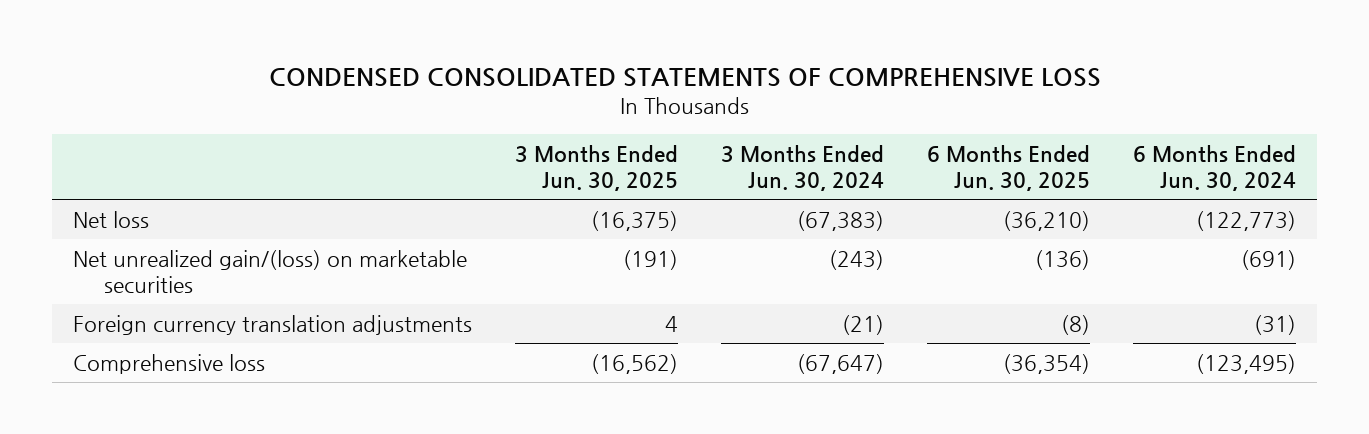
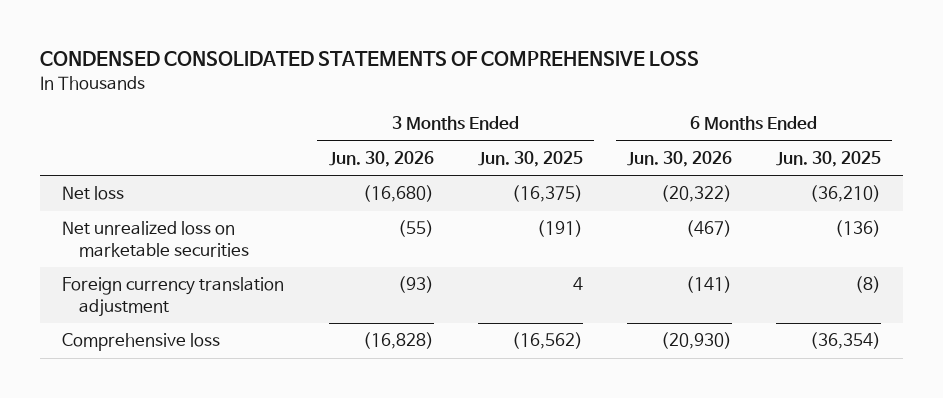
[721,145,885,192] 3 Months Ended Jun. 30, 2024 -> none
[1132,145,1296,192] 6 Months Ended Jun. 30, 2024 -> none
none -> [328,150,434,167] Jun. 30, 2026
none -> [626,150,732,167] Jun. 30, 2026
[73,250,468,293] Net unrealized gain/(loss) on marketable securities -> [62,221,250,257] Net unrealized loss on marketable securities
[73,315,473,336] Foreign currency translation adjustments -> [62,277,285,317] Foreign currency translation adjustment

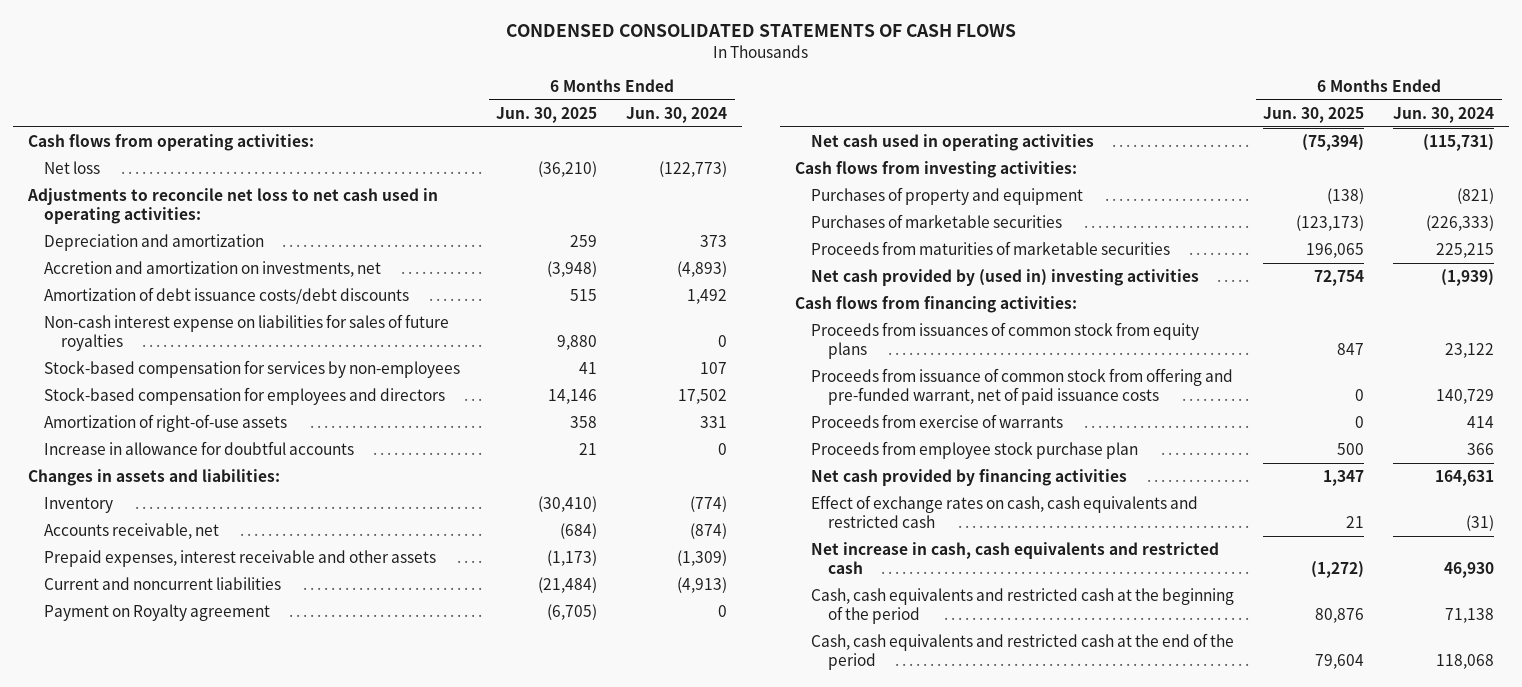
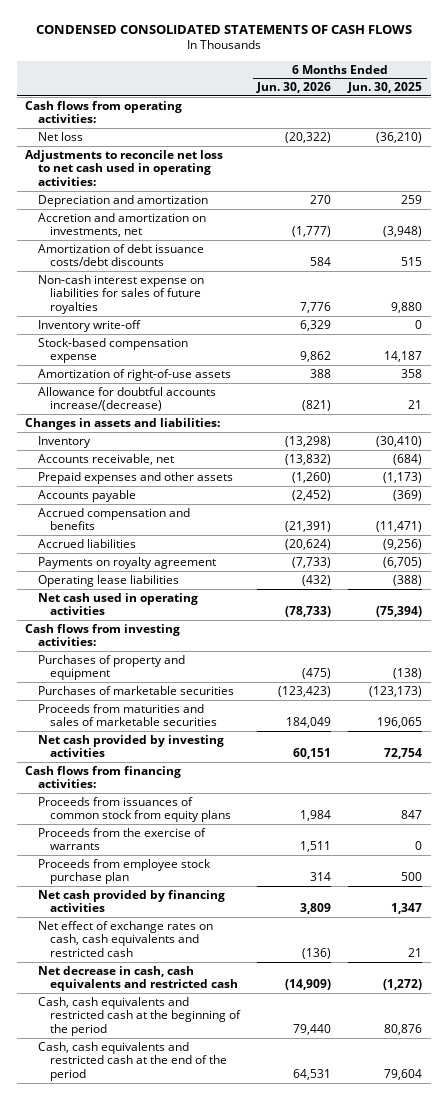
[626,106,728,123] Jun. 30, 2024 -> none
none -> [256,82,332,94] Jun. 30, 2026
[44,359,461,378] Stock-based compensation for services by non-employees -> none
none -> [37,319,141,332] Inventory write-off
[44,386,446,405] Stock-based compensation for employees and directors -> [37,337,188,364] Stock-based compensation expense
[548,388,598,404] 14,146 -> [384,351,423,363] 14,187
[44,440,355,455] Increase in allowance for doubtful accounts -> [37,386,216,412] Allowance for doubtful accounts increase/(decrease)
[44,576,282,590] Current and noncurrent liabilities -> none
[44,549,437,567] Prepaid expenses, interest receivable and other assets -> [37,471,233,484] Prepaid expenses and other assets
none -> [37,489,136,502] Accounts payable
none -> [37,507,190,531] Accrued compensation and benefits
none -> [37,538,136,548] Accrued liabilities
[44,603,271,621] Payment on Royalty agreement -> [37,556,216,569] Payments on royalty agreement
none -> [37,574,179,587] Operating lease liabilities
[811,240,1171,255] Proceeds from maturities of marketable securities -> [37,703,217,727] Proceeds from maturities and sales of marketable securities
[811,268,1200,286] Net cash provided by (used in) investing activities -> [37,734,224,758] Net cash provided by investing activities
[811,367,1234,406] Proceeds from issuance of common stock from offering and pre-funded warrant, net of paid issuance costs -> none
[811,413,1064,428] Proceeds from exercise of warrants -> [37,827,206,851] Proceeds from the exercise of warrants
[811,494,1199,529] Effect of exchange rates on cash, cash equivalents and restricted cash -> [37,920,213,957] Net effect of exchange rates on cash, cash equivalents and restricted cash
[811,541,1220,575] Net increase in cash, cash equivalents and restricted cash -> [37,965,238,992] Net decrease in cash, cash equivalents and restricted cash

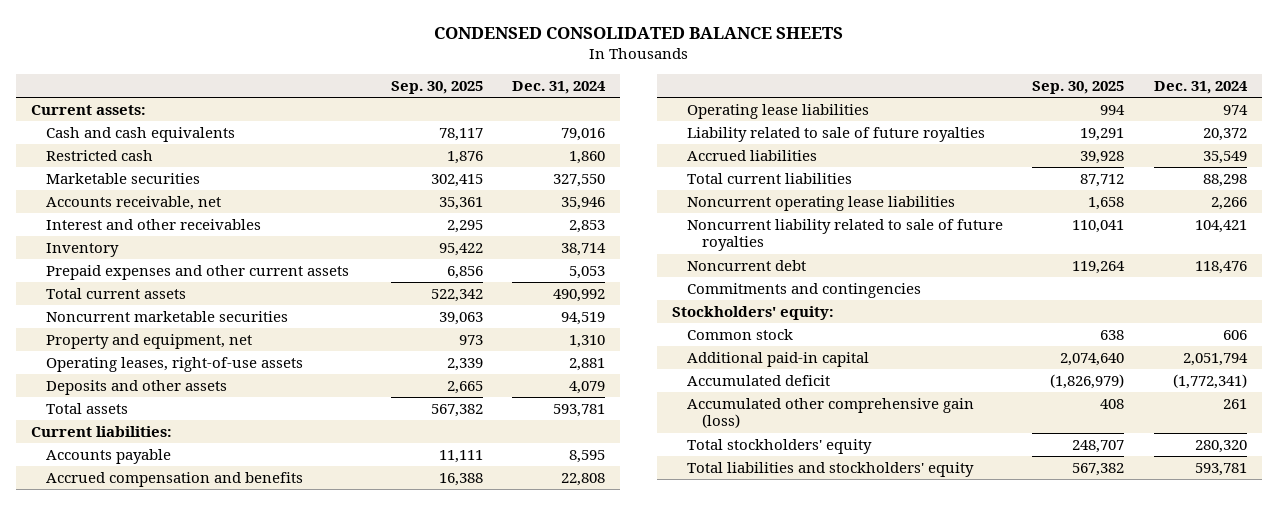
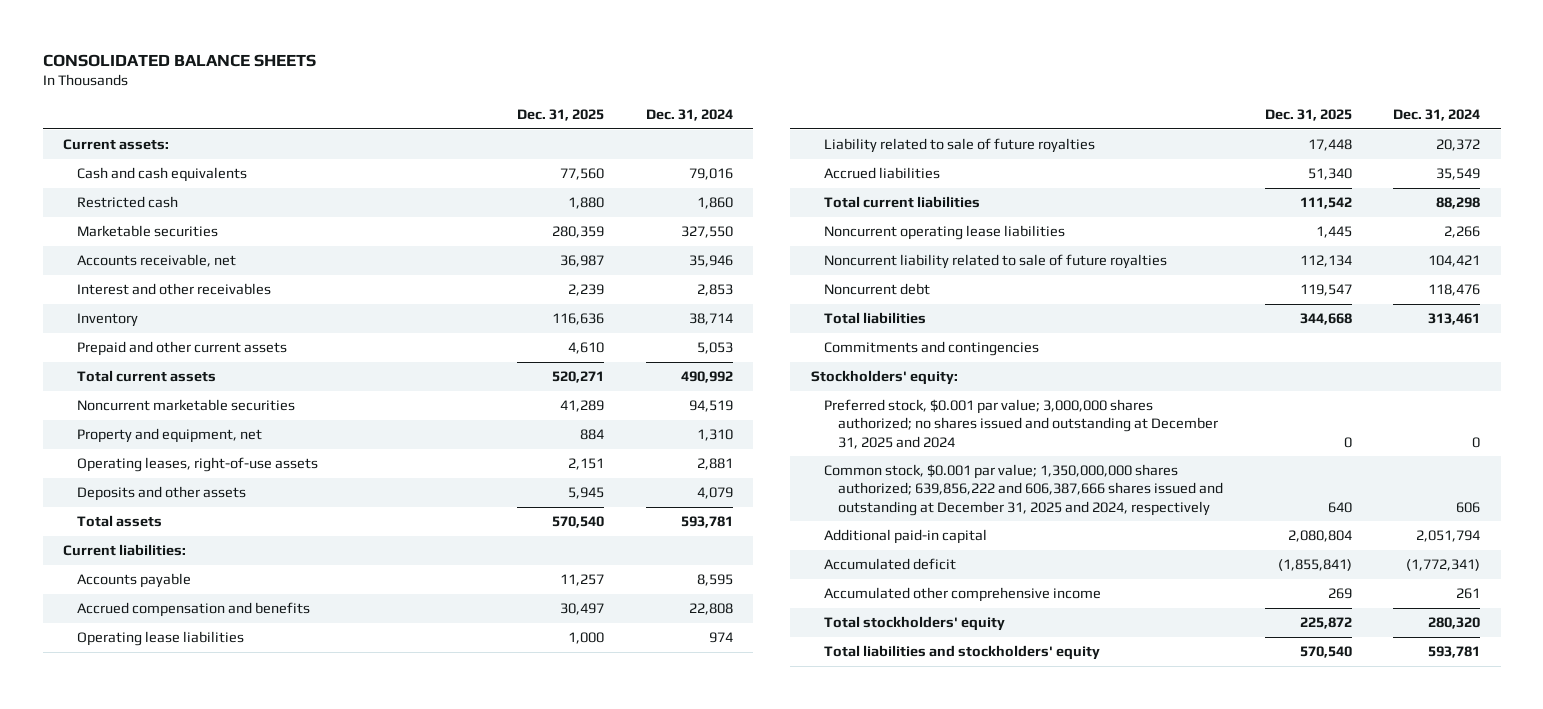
[433,27,843,40] CONDENSED CONSOLIDATED BALANCE SHEETS -> [42,53,316,67] CONSOLIDATED BALANCE SHEETS
[390,81,483,95] Sep. 30, 2025 -> none
none -> [517,109,605,122] Dec. 31, 2025
[45,264,349,280] Prepaid expenses and other current assets -> [77,341,288,357] Prepaid and other current assets
none -> [824,312,927,325] Total liabilities
none -> [824,399,1219,449] Preferred stock, $0.001 par value; 3,000,000 shares authorized; no shares issued and outstanding at December 31, 2025 and 2024
[687,328,794,340] Common stock -> [824,464,1224,516] Common stock, $0.001 par value; 1,350,000,000 shares authorized; 639,856,222 and 606,387,666 shares issued and outstanding at December 31, 2025 and 2024, respectively
[687,397,975,429] Accumulated other comprehensive gain (loss) -> [824,587,1102,603] Accumulated other comprehensive income

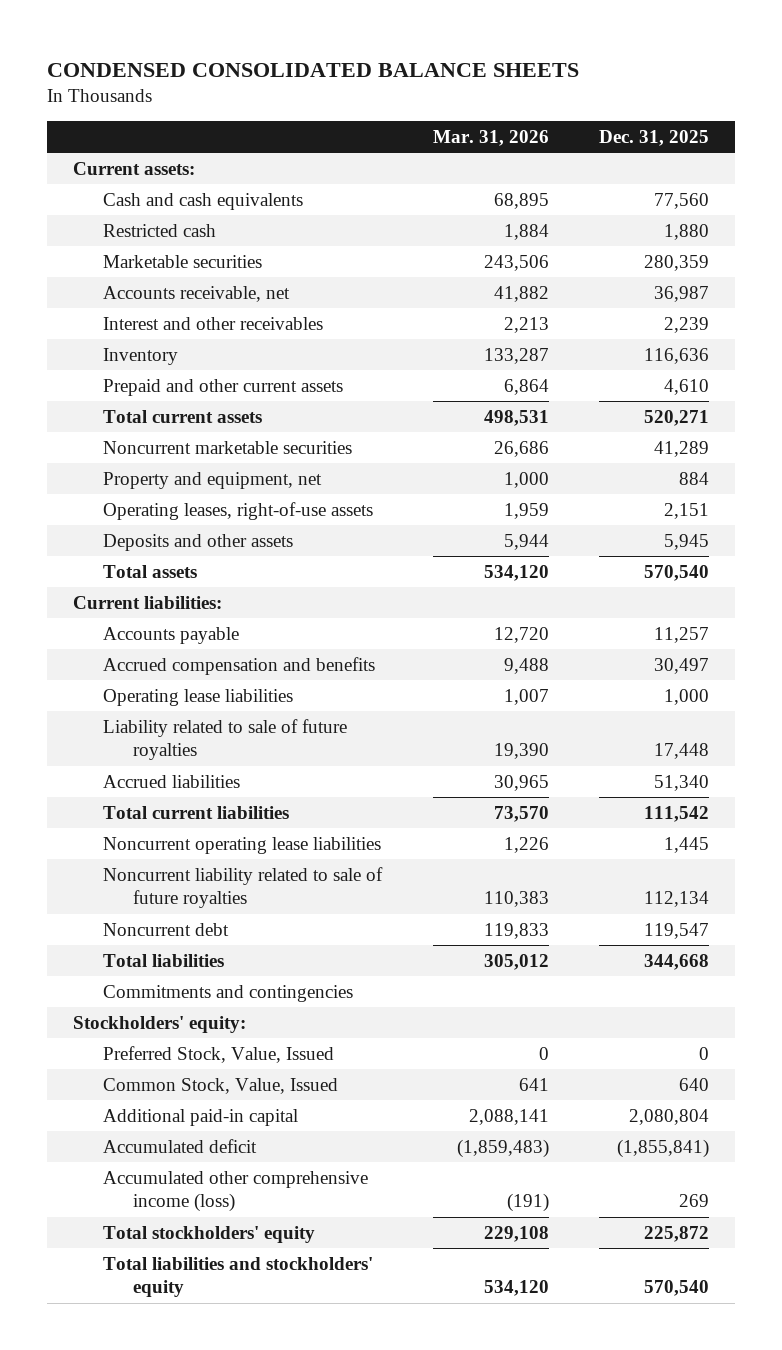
[42,53,316,67] CONSOLIDATED BALANCE SHEETS -> [47,62,580,77] CONDENSED CONSOLIDATED BALANCE SHEETS
[645,109,733,122] Dec. 31, 2024 -> none
none -> [432,129,549,146] Mar. 31, 2026
[824,399,1219,449] Preferred stock, $0.001 par value; 3,000,000 shares authorized; no shares issued and outstanding at December 31, 2025 and 2024 -> [102,1045,334,1063] Preferred Stock, Value, Issued
[824,464,1224,516] Common stock, $0.001 par value; 1,350,000,000 shares authorized; 639,856,222 and 606,387,666 shares issued and outstanding at December 31, 2025 and 2024, respectively -> [102,1077,338,1094] Common Stock, Value, Issued
[824,587,1102,603] Accumulated other comprehensive income -> [102,1170,368,1213] Accumulated other comprehensive income (loss)

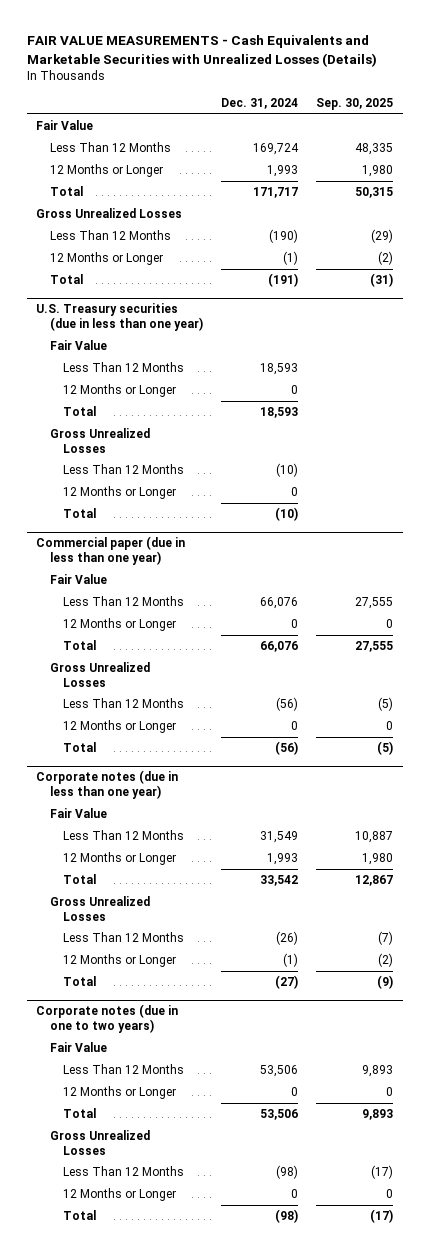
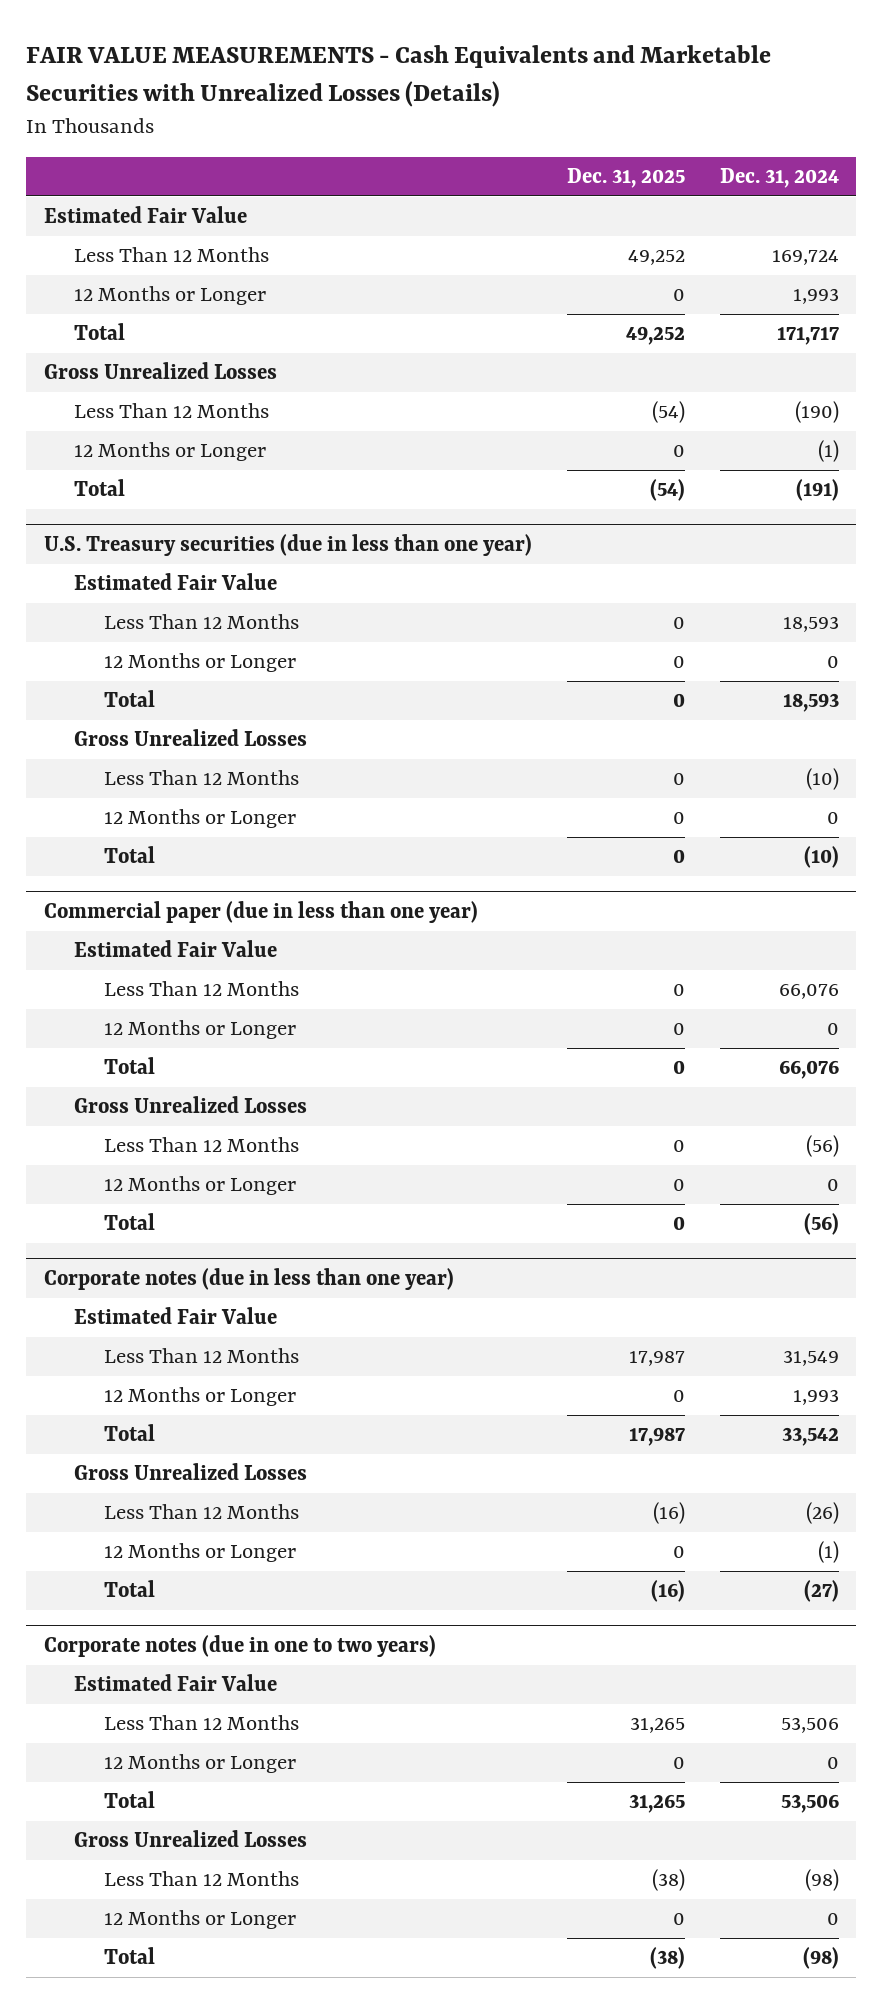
[316,98,394,111] Sep. 30, 2025 -> none
none -> [566,168,685,189] Dec. 31, 2025
[35,120,93,131] Fair Value -> [43,206,247,224] Estimated Fair Value
[49,340,107,351] Fair Value -> [73,573,277,591] Estimated Fair Value
[49,574,107,585] Fair Value -> [73,940,277,958] Estimated Fair Value
[49,808,107,819] Fair Value -> [73,1307,277,1325] Estimated Fair Value
[49,1042,107,1053] Fair Value -> [73,1674,277,1692] Estimated Fair Value

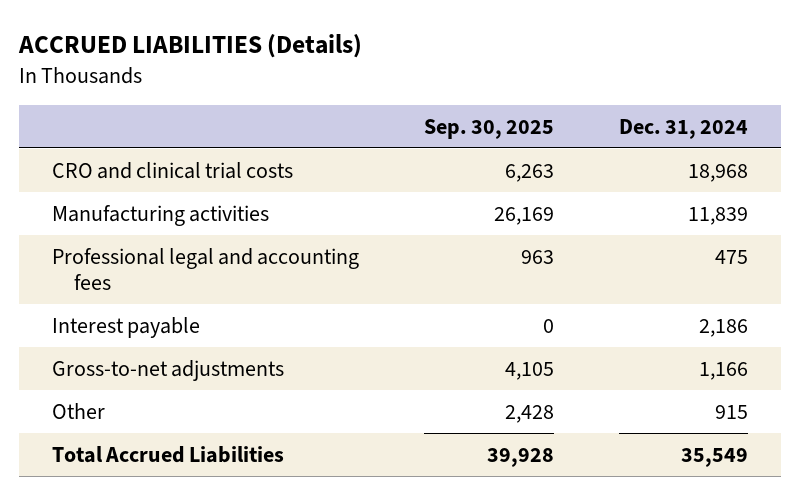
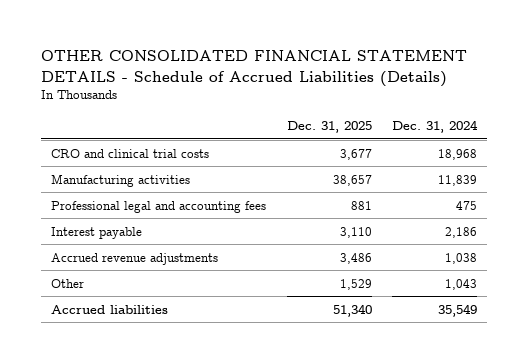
[17,34,362,59] ACCRUED LIABILITIES (Details) -> [40,50,467,87] OTHER CONSOLIDATED FINANCIAL STATEMENT DETAILS - Schedule of Accrued Liabilities (Details)
[423,118,554,139] Sep. 30, 2025 -> none
none -> [286,121,372,134] Dec. 31, 2025
[51,359,284,381] Gross-to-net adjustments -> none
none -> [51,252,219,265] Accrued revenue adjustments
[715,404,749,419] 915 -> [445,278,478,290] 1,043
[51,445,284,463] Total Accrued Liabilities -> [51,304,169,314] Accrued liabilities

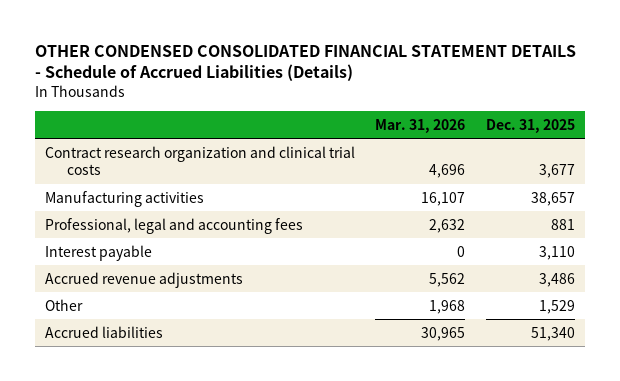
[40,50,467,87] OTHER CONSOLIDATED FINANCIAL STATEMENT DETAILS - Schedule of Accrued Liabilities (Details) -> [35,44,577,82] OTHER CONDENSED CONSOLIDATED FINANCIAL STATEMENT DETAILS - Schedule of Accrued Liabilities (Details)
[392,120,479,134] Dec. 31, 2024 -> none
none -> [375,118,466,133] Mar. 31, 2026
[51,148,210,158] CRO and clinical trial costs -> [45,145,356,176] Contract research organization and clinical trial costs
[51,200,267,213] Professional legal and accounting fees -> [45,217,304,234] Professional, legal and accounting fees

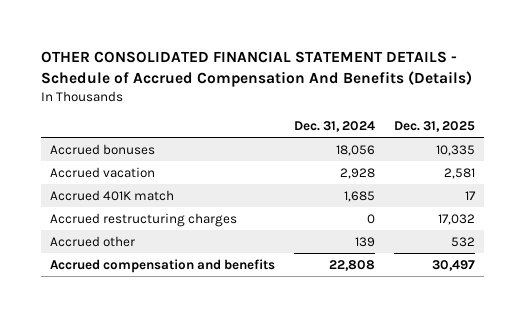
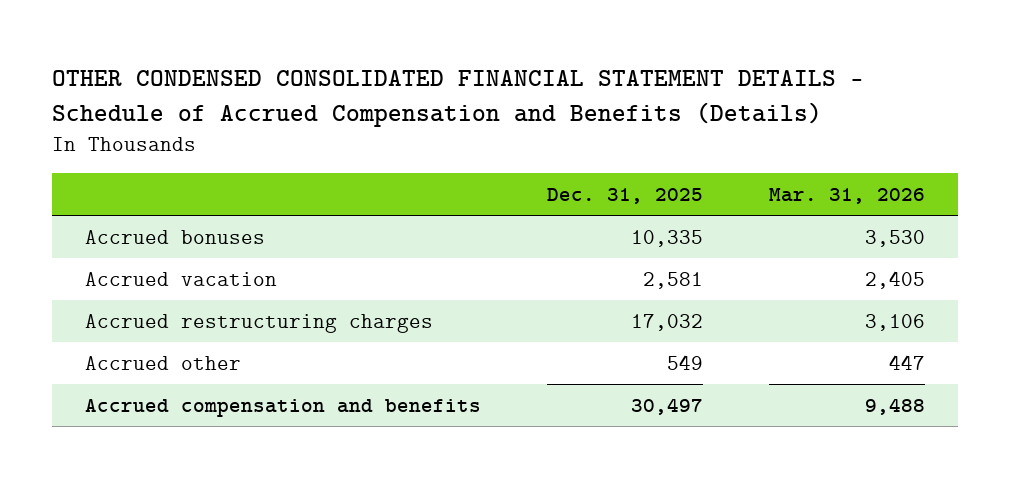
[40,50,472,87] OTHER CONSOLIDATED FINANCIAL STATEMENT DETAILS - Schedule of Accrued Compensation And Benefits (Details) -> [51,70,864,127] OTHER CONDENSED CONSOLIDATED FINANCIAL STATEMENT DETAILS - Schedule of Accrued Compensation and Benefits (Details)
[293,120,375,132] Dec. 31, 2024 -> none
none -> [769,187,926,204] Mar. 31, 2026
[50,189,175,201] Accrued 401K match -> none
[450,236,475,247] 532 -> [667,354,704,370] 549

